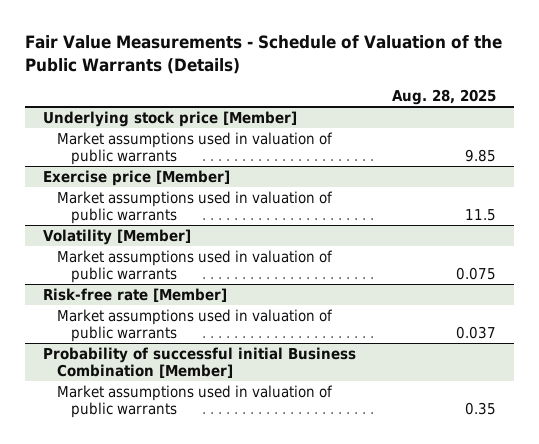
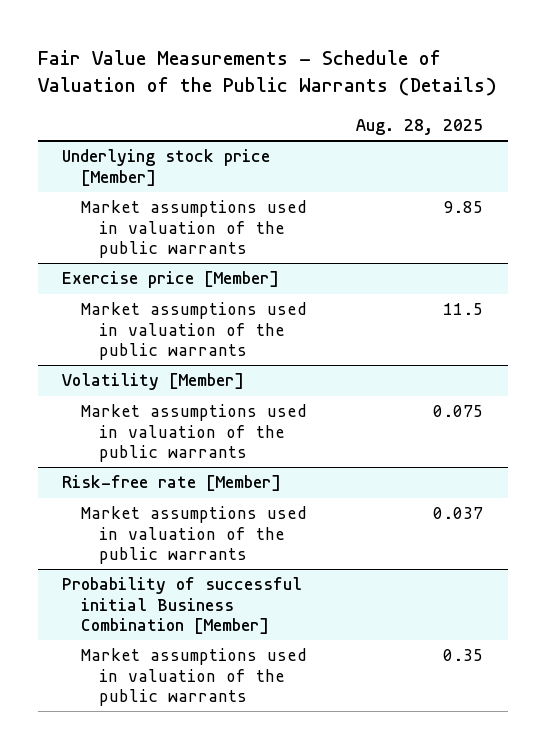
[57,131,334,166] Market assumptions used in valuation of public warrants -> [80,200,307,258] Market assumptions used in valuation of the public warrants
[57,190,334,225] Market assumptions used in valuation of public warrants -> [80,302,307,360] Market assumptions used in valuation of the public warrants
[57,249,334,284] Market assumptions used in valuation of public warrants -> [80,404,307,462] Market assumptions used in valuation of the public warrants
[57,308,334,343] Market assumptions used in valuation of public warrants -> [80,506,307,564] Market assumptions used in valuation of the public warrants
[57,384,334,419] Market assumptions used in valuation of public warrants -> [80,648,307,706] Market assumptions used in valuation of the public warrants

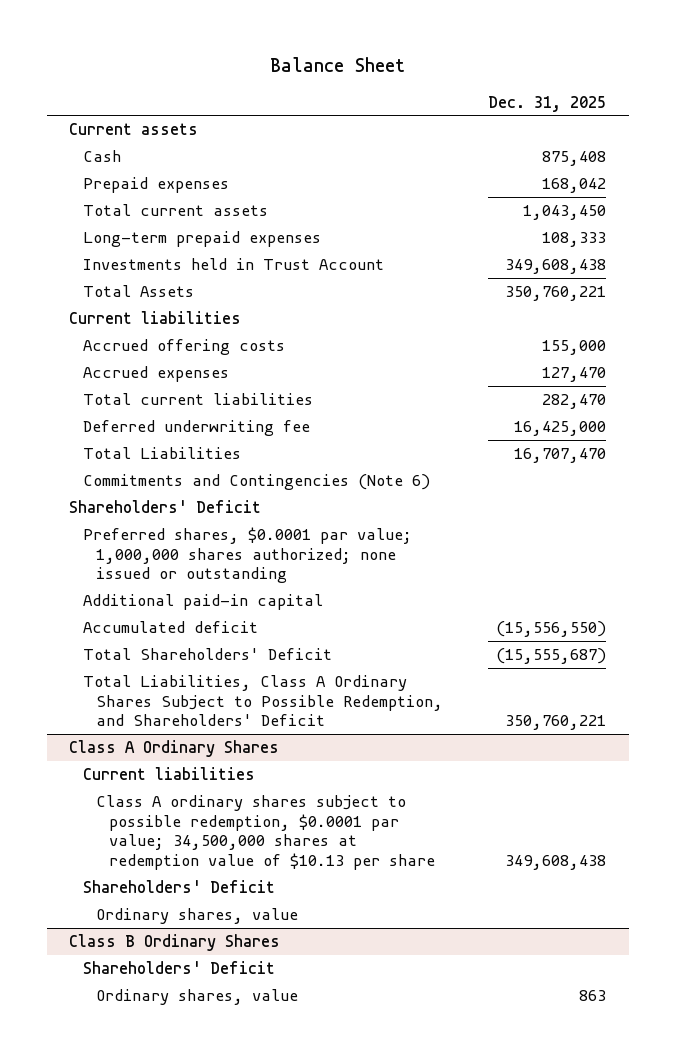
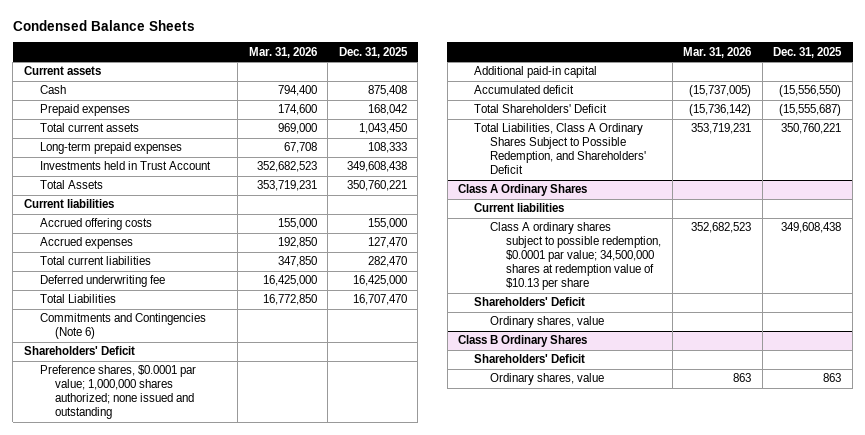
[269,57,405,73] Balance Sheet -> [12,19,195,31] Condensed Balance Sheets
none -> [248,46,317,58] Mar. 31, 2026
[82,527,412,584] Preferred shares, $0.0001 par value; 1,000,000 shares authorized; none issued or outstanding -> [39,365,196,420] Preference shares, $0.0001 par value; 1,000,000 shares authorized; none issued and outstanding

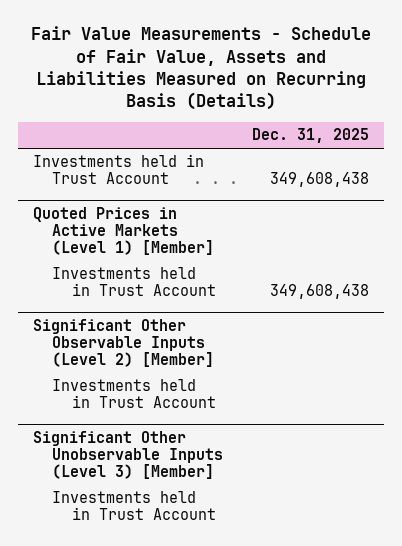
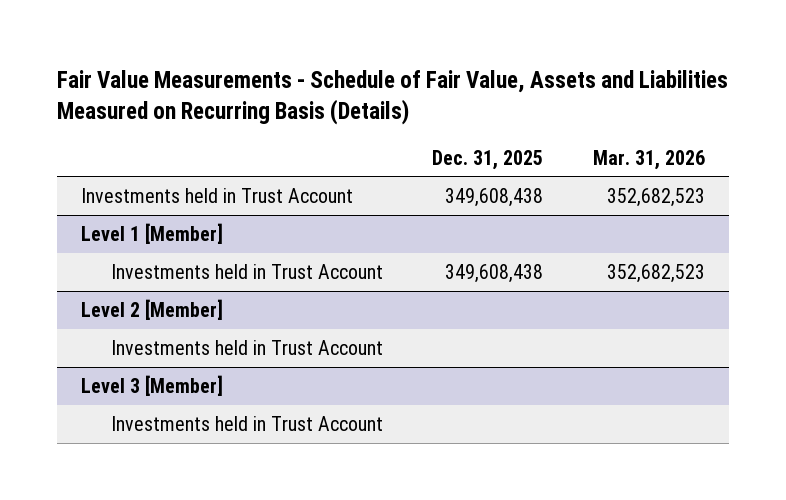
none -> [592,149,705,170] Mar. 31, 2026
[32,206,215,255] Quoted Prices in Active Markets (Level 1) [Member] -> [81,222,224,244] Level 1 [Member]
[32,318,215,367] Significant Other Observable Inputs (Level 2) [Member] -> [81,298,224,320] Level 2 [Member]
[32,430,224,479] Significant Other Unobservable Inputs (Level 3) [Member] -> [81,374,224,396] Level 3 [Member]

